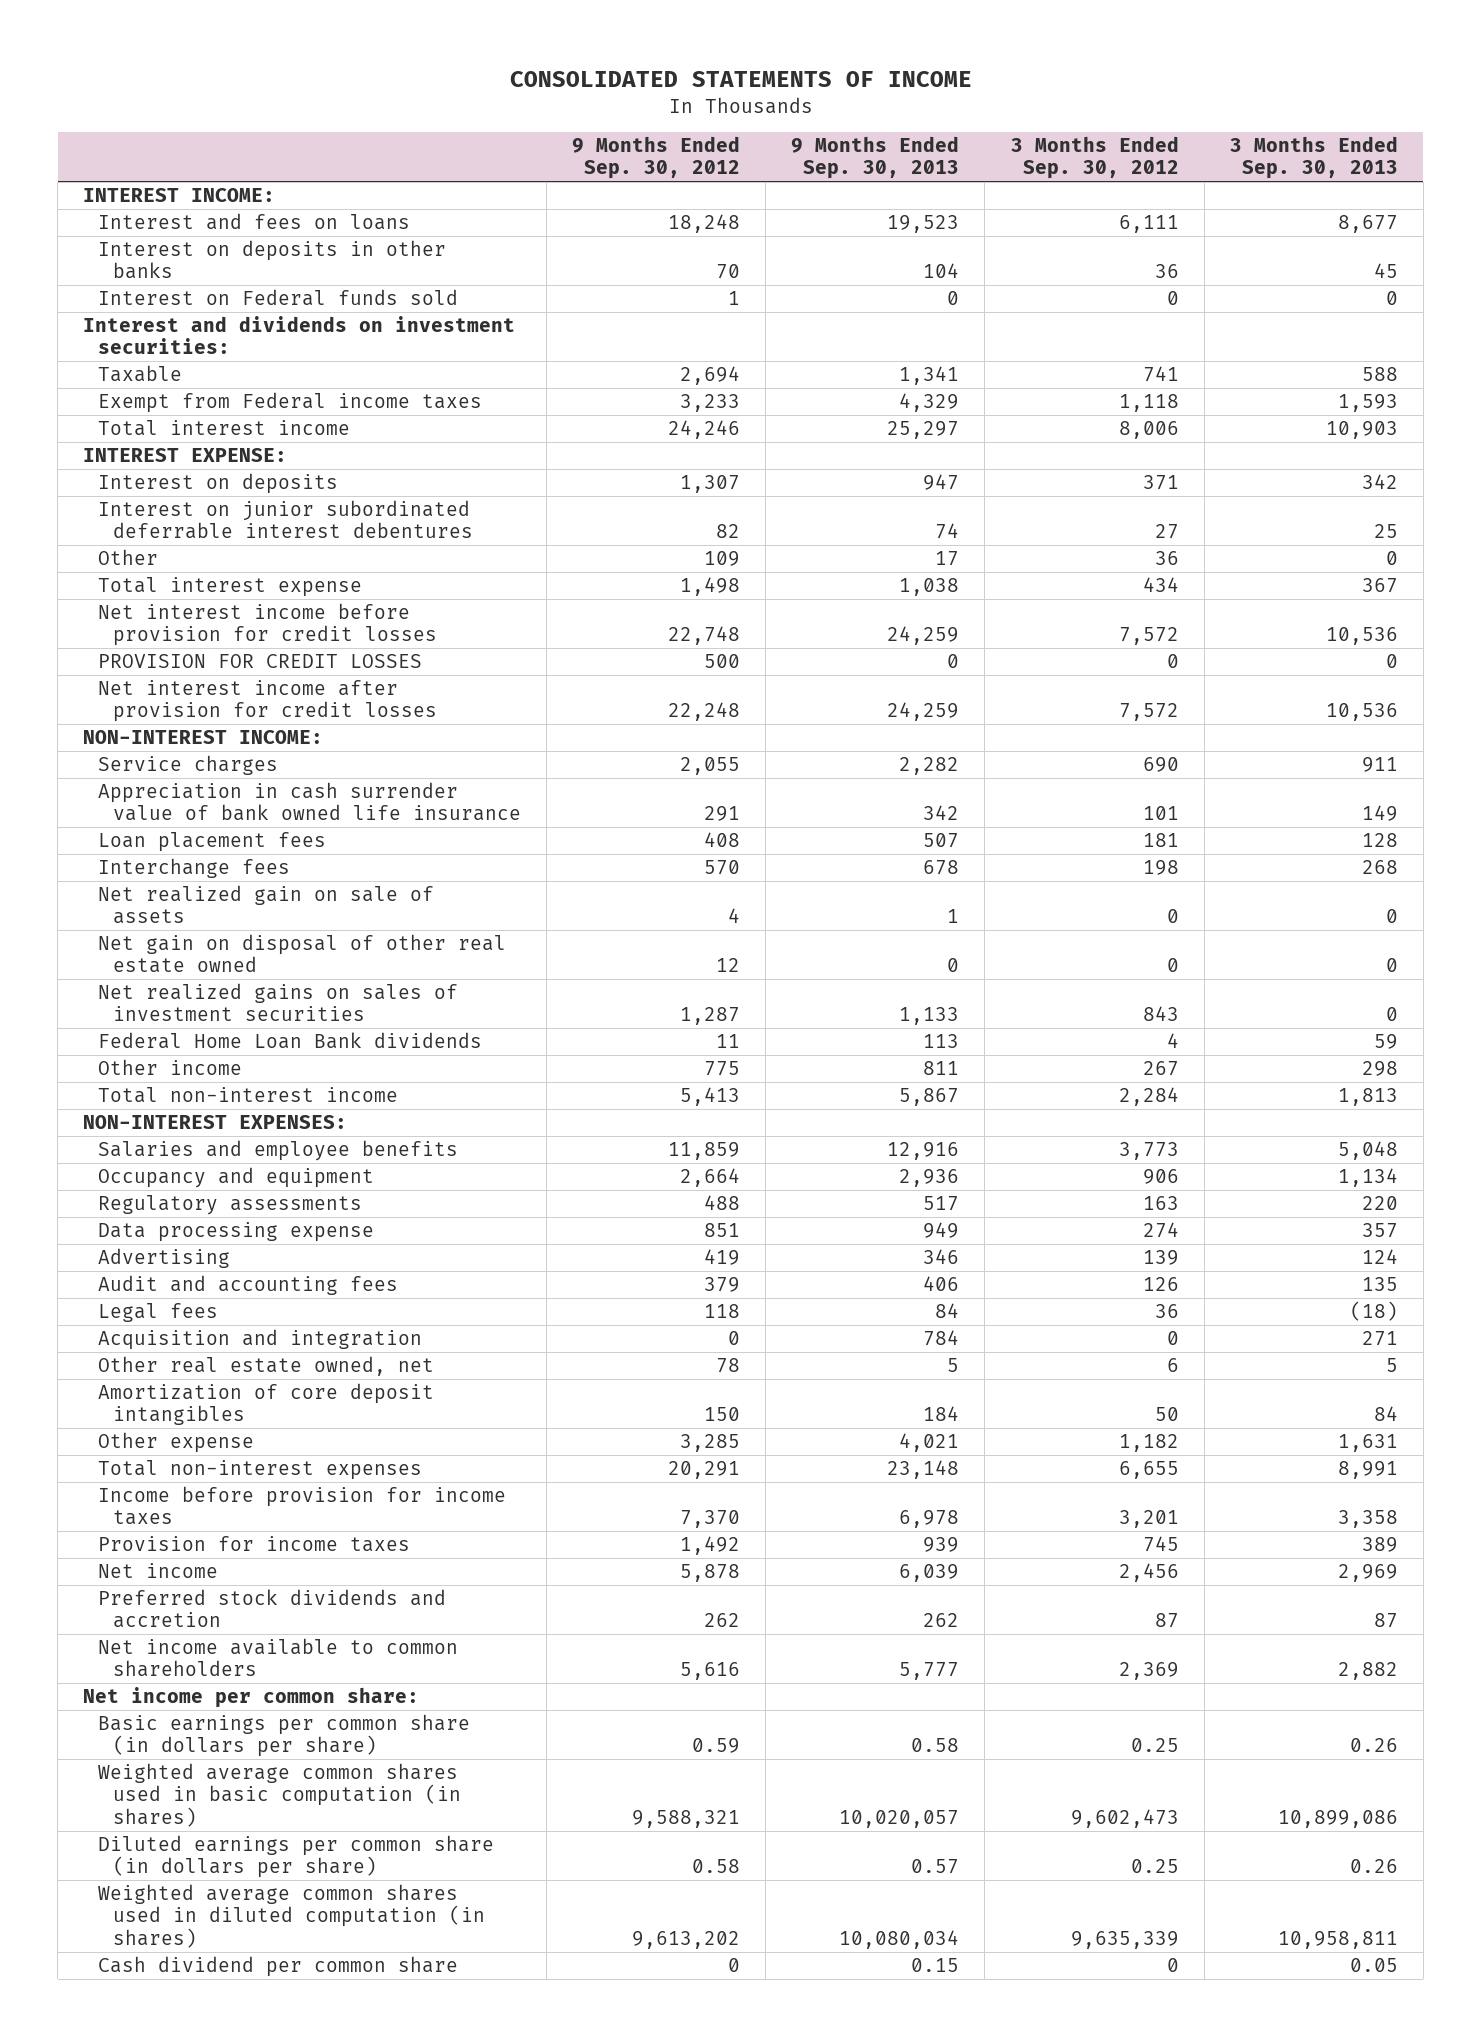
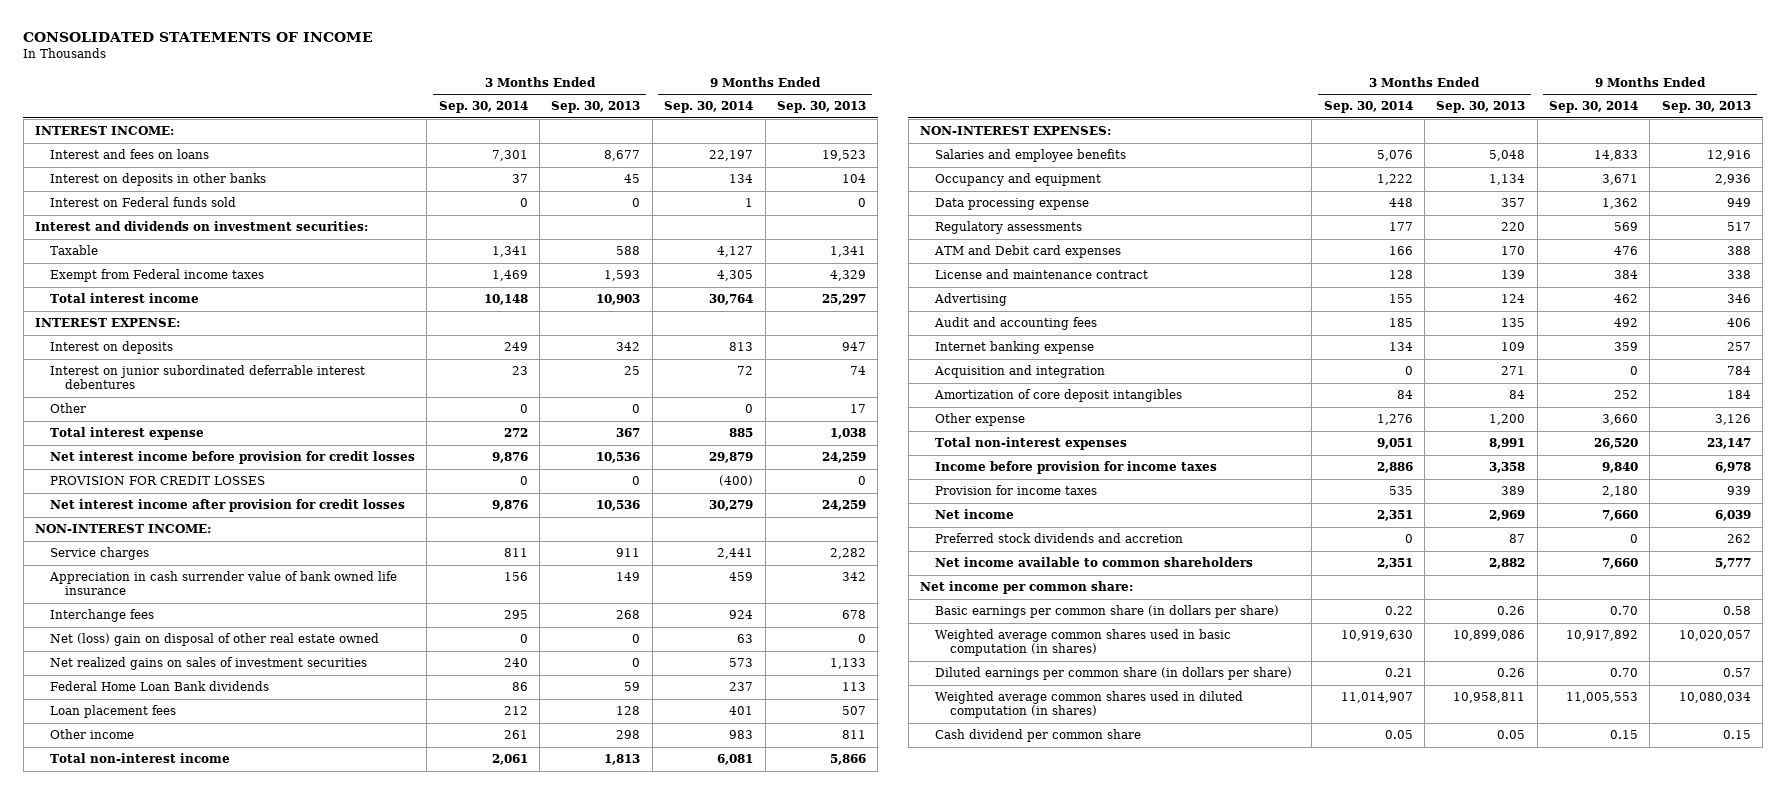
[571,136,740,180] 9 Months Ended Sep. 30, 2012 -> none
[1010,136,1179,180] 3 Months Ended Sep. 30, 2012 -> none
none -> [438,101,528,114] Sep. 30, 2014
none -> [664,101,754,114] Sep. 30, 2014
[97,885,434,925] Net realized gain on sale of assets -> none
[97,934,506,974] Net gain on disposal of other real estate owned -> [50,633,380,647] Net (loss) gain on disposal of other real estate owned
[97,832,326,853] Loan placement fees -> [50,705,177,719] Loan placement fees
[899,1088,960,1107] 5,867 -> [829,754,866,766] 5,866
[97,1195,362,1216] Regulatory assessments -> [934,221,1082,235] Regulatory assessments
none -> [933,245,1121,259] ATM and Debit card expenses
none -> [934,269,1148,280] License and maintenance contract
[97,1303,218,1323] Legal fees -> none
none -> [934,341,1094,355] Internet banking expense
[97,1356,434,1377] Other real estate owned, net -> none
[899,1433,960,1453] 4,021 -> [1714,414,1751,426] 3,126
[1337,1434,1398,1453] 1,631 -> [1489,414,1526,426] 1,200
[887,1460,960,1480] 23,148 -> [1706,438,1751,450] 23,147

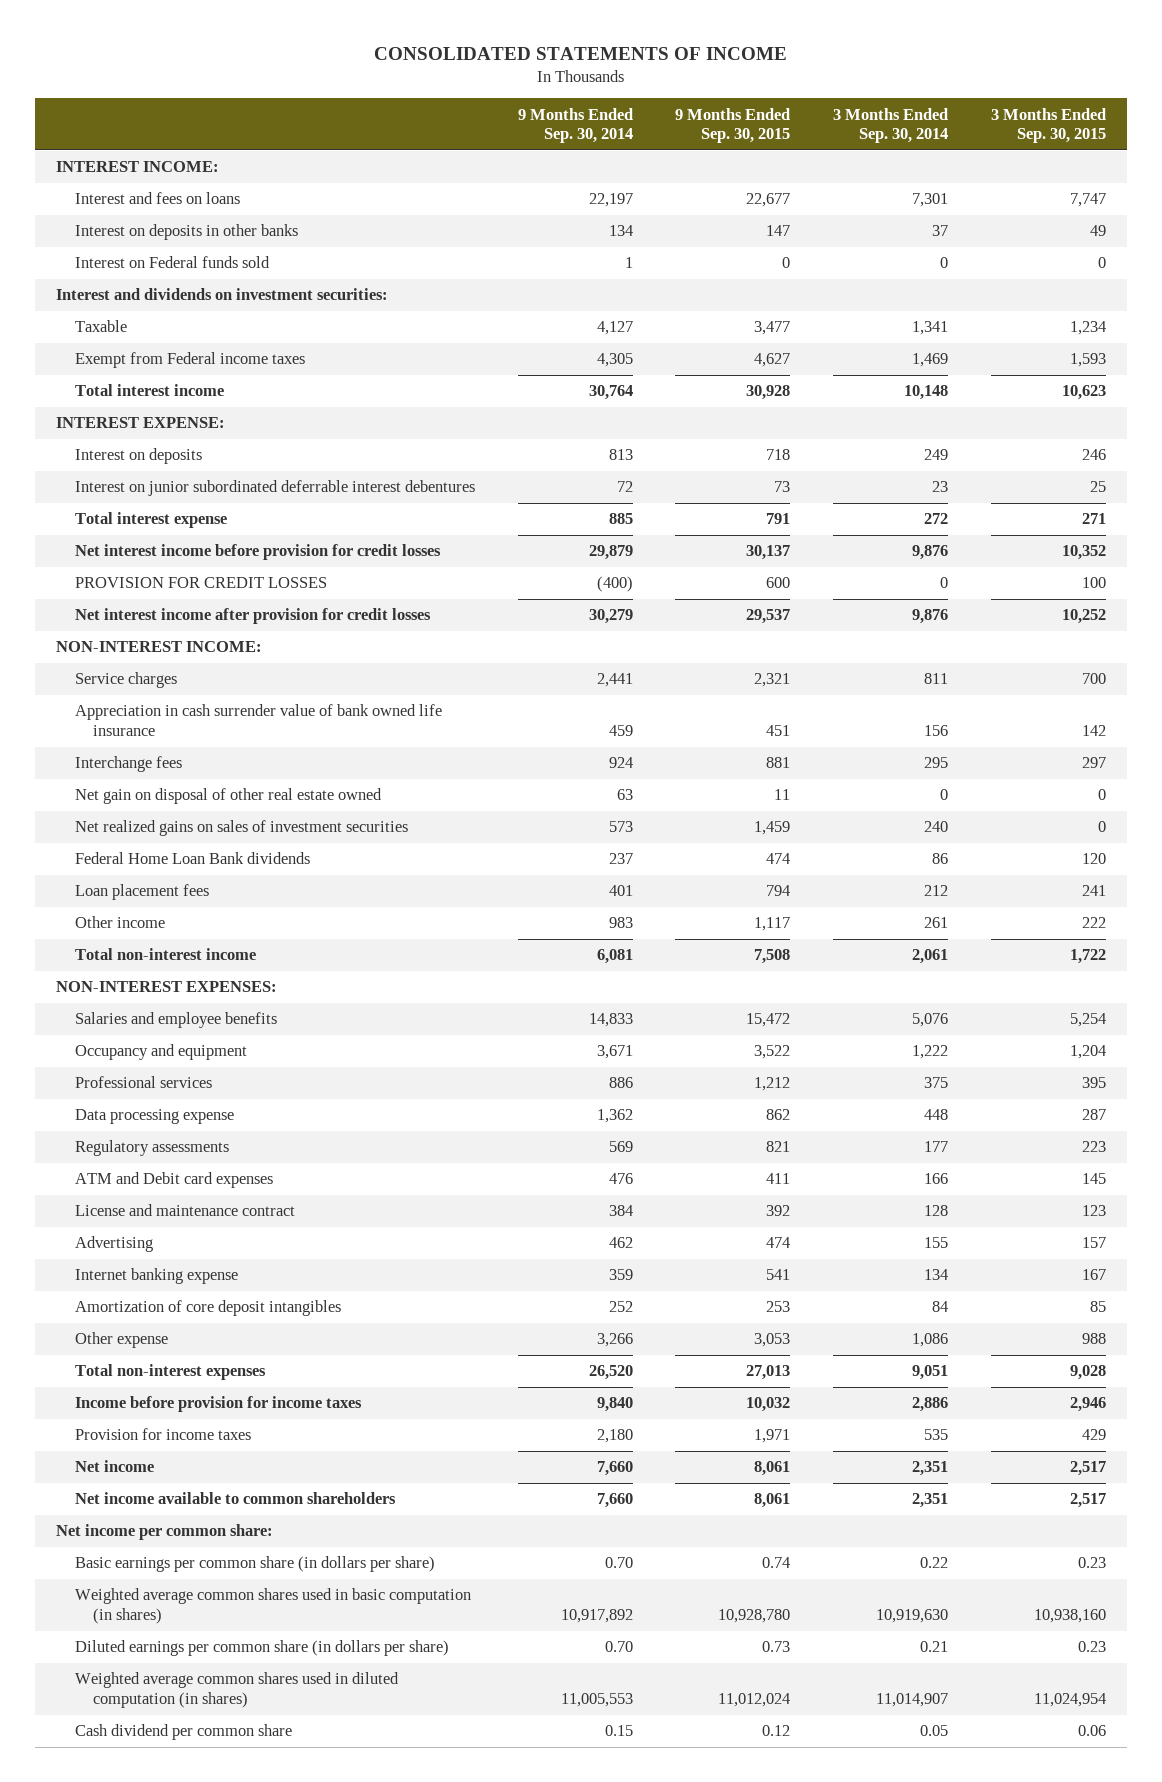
[551,101,641,114] Sep. 30, 2013 -> none
[776,101,866,114] Sep. 30, 2013 -> none
none -> [675,107,791,144] 9 Months Ended Sep. 30, 2015
none -> [991,107,1107,144] 3 Months Ended Sep. 30, 2015
[50,403,87,414] Other -> none
[50,633,380,647] Net (loss) gain on disposal of other real estate owned -> [74,788,382,805] Net gain on disposal of other real estate owned
none -> [74,1076,212,1089] Professional services
[933,317,1097,331] Audit and accounting fees -> none
[933,365,1105,379] Acquisition and integration -> none
[1376,414,1413,426] 1,276 -> [912,1333,949,1348] 1,086
[1601,414,1638,426] 3,660 -> [596,1333,633,1348] 3,266
[934,533,1183,544] Preferred stock dividends and accretion -> none

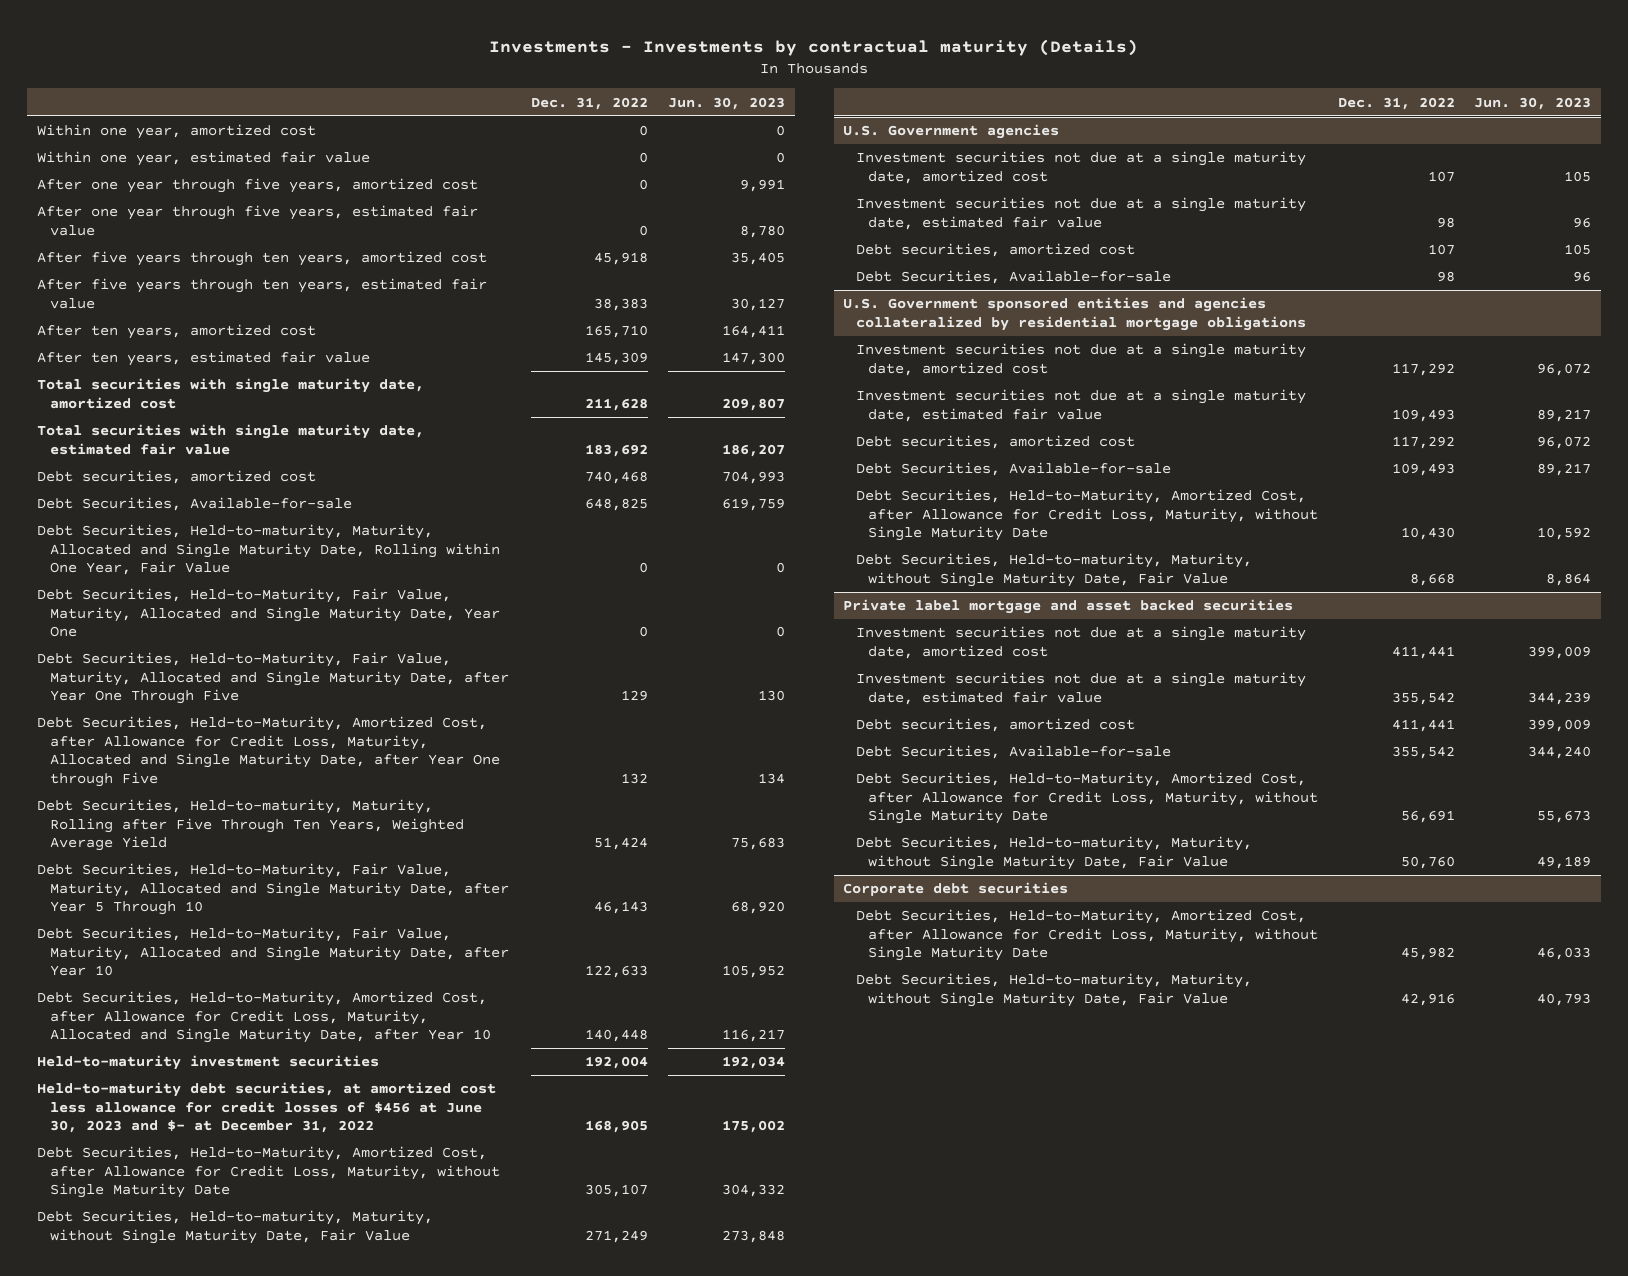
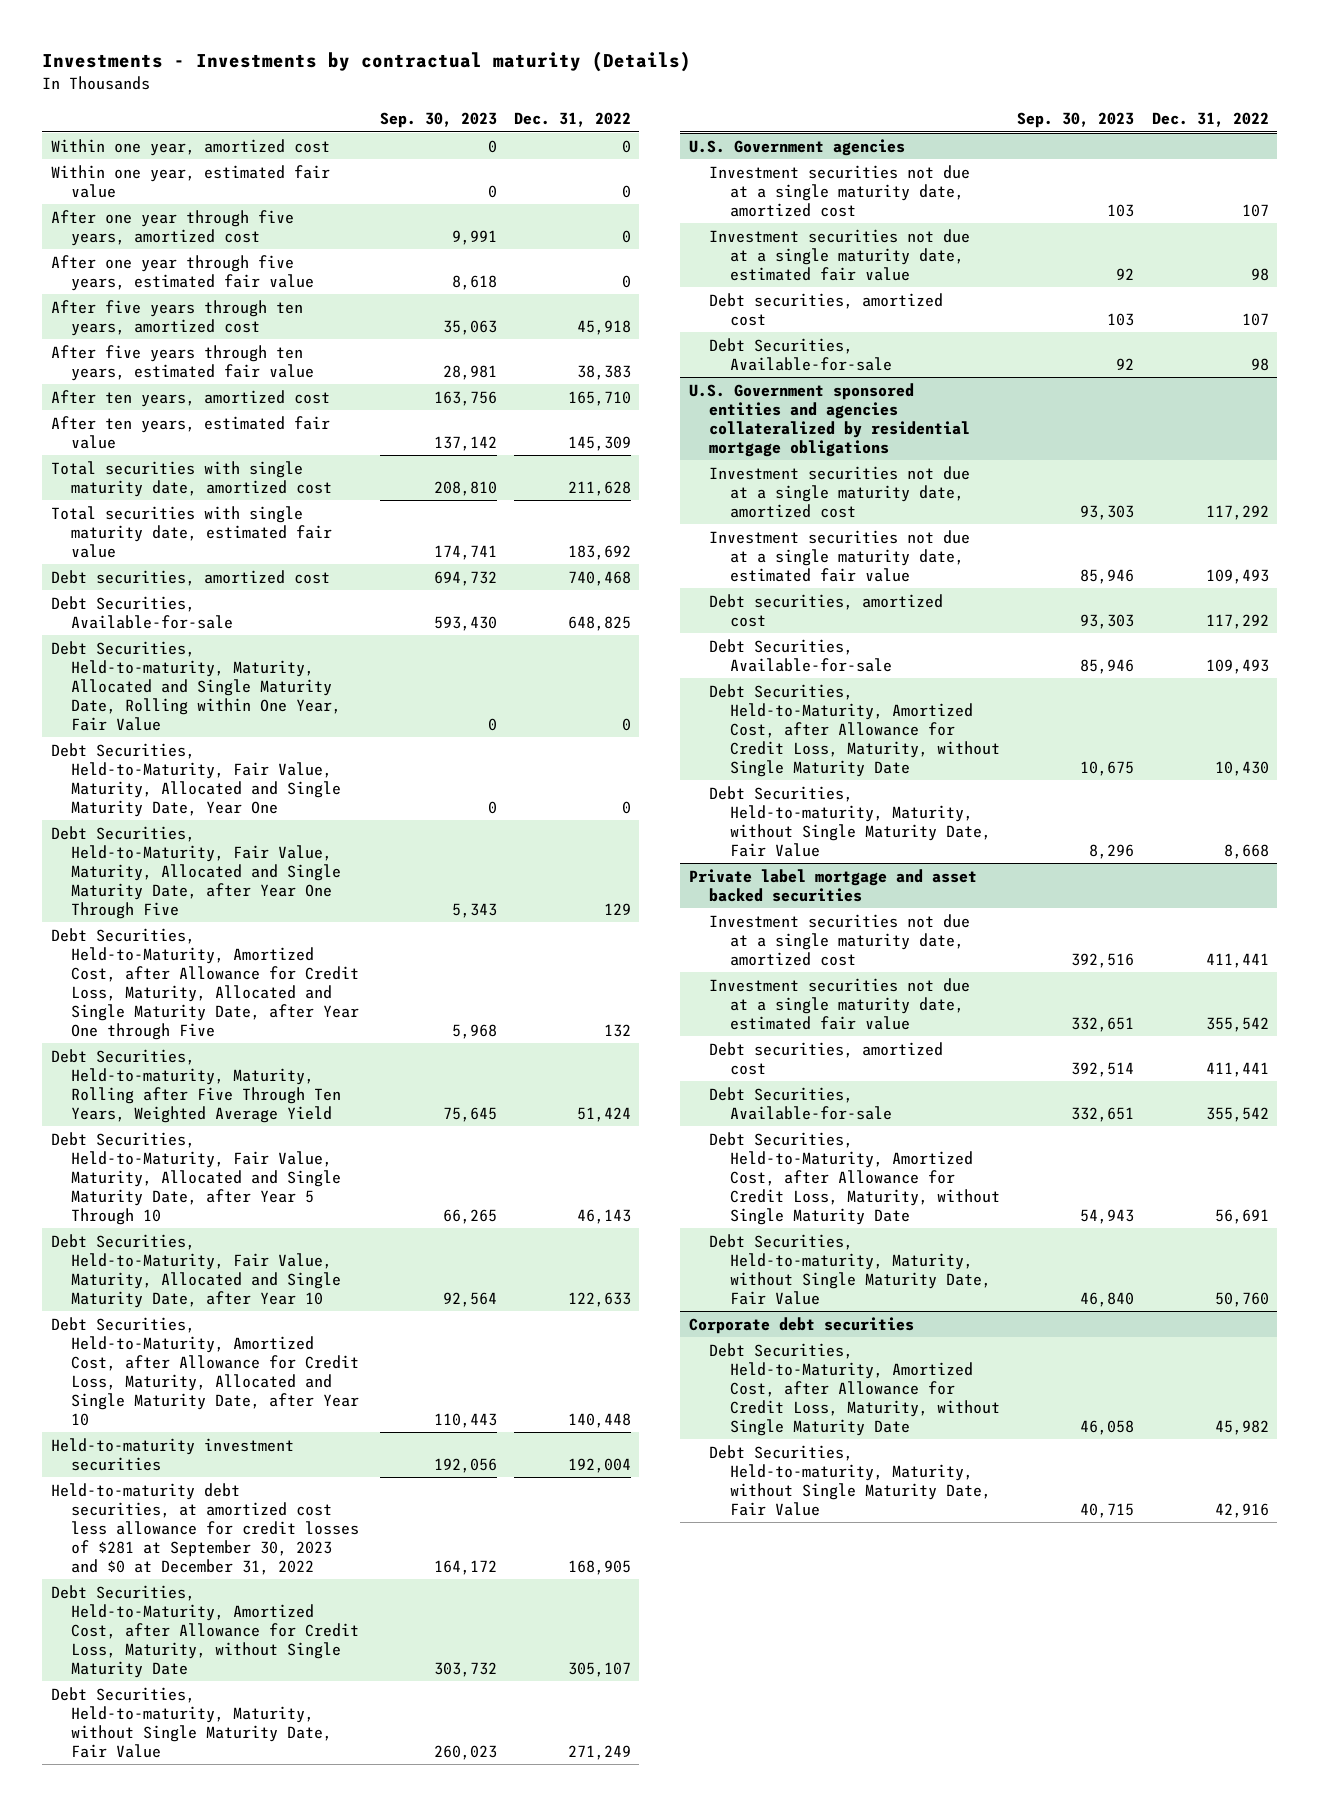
[667,96,785,110] Jun. 30, 2023 -> none
none -> [379,112,497,129] Sep. 30, 2023
[37,1082,497,1134] Held-to-maturity debt securities, at amortized cost less allowance for credit losses of $456 at June 30, 2023 and $- at December 31, 2022 -> [50,1482,360,1575] Held-to-maturity debt securities, at amortized cost less allowance for credit losses of $281 at September 30, 2023 and $0 at December 31, 2022

